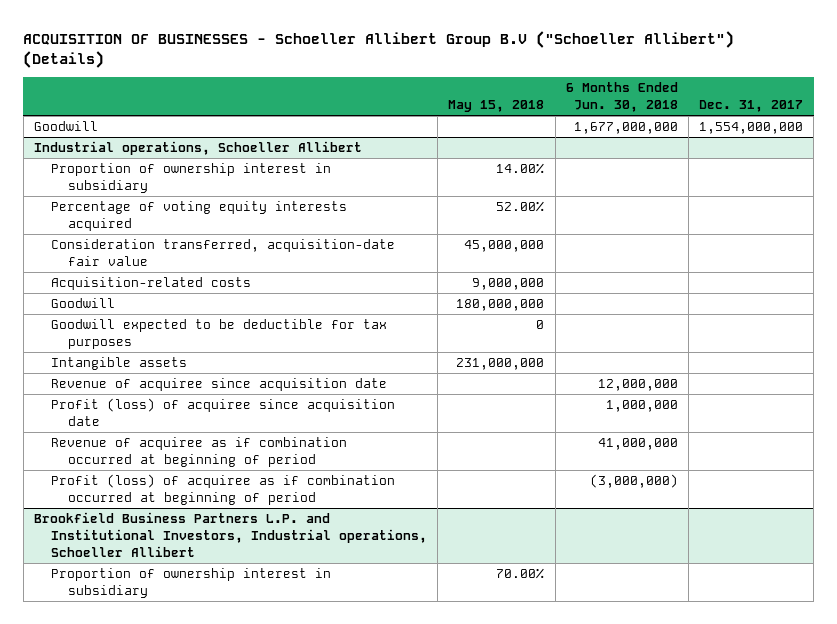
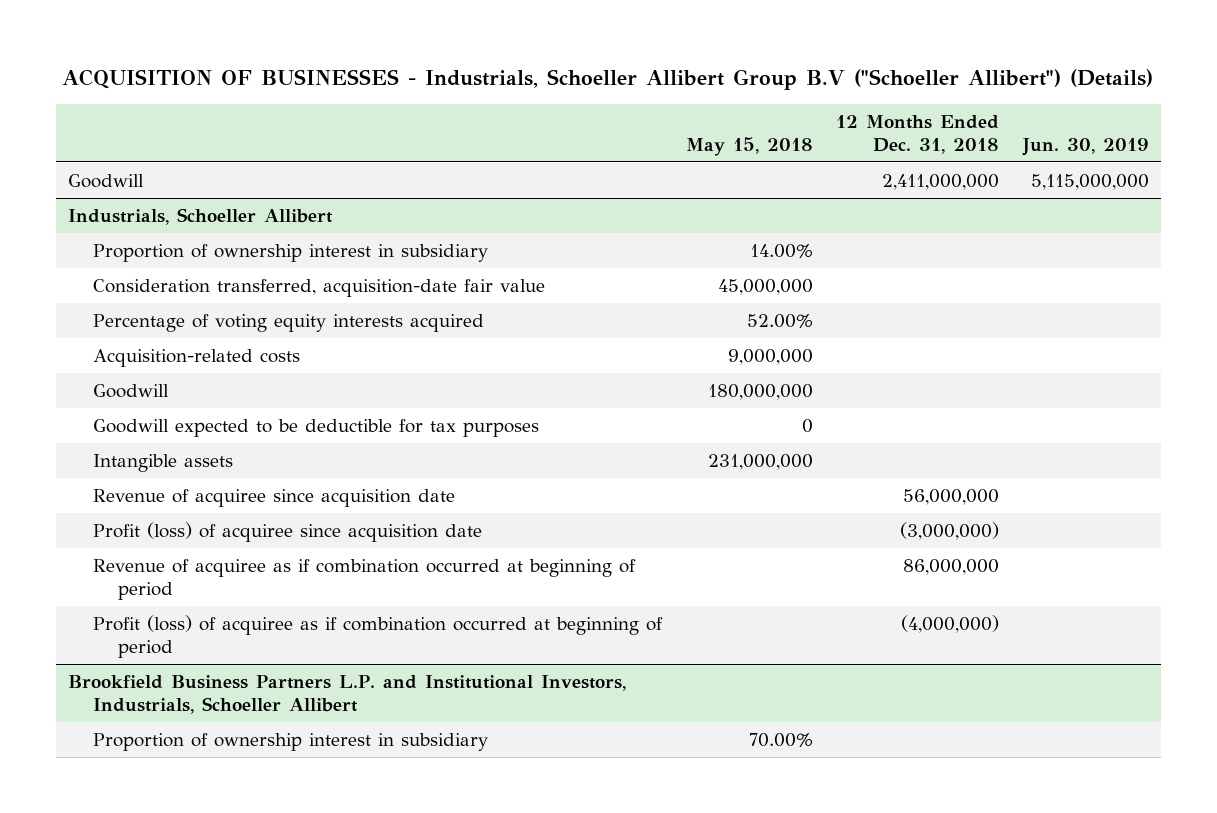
[23,30,735,69] ACQUISITION OF BUSINESSES - Schoeller Allibert Group B.V ("Schoeller Allibert") (Details) -> [62,69,1154,91] ACQUISITION OF BUSINESSES - Industrials, Schoeller Allibert Group B.V ("Schoeller Allibert") (Details)
[565,82,678,113] 6 Months Ended Jun. 30, 2018 -> none
[698,100,803,113] Dec. 31, 2017 -> none
none -> [836,115,1000,154] 12 Months Ended Dec. 31, 2018
none -> [1022,137,1150,156] Jun. 30, 2019
[33,140,362,155] Industrial operations, Schoeller Allibert -> [67,208,333,226] Industrials, Schoeller Allibert
[51,200,348,232] Percentage of voting equity interests acquired -> none
none -> [93,314,485,333] Percentage of voting equity interests acquired
[33,511,428,558] Brookfield Business Partners L.P. and Institutional Investors, Industrial operations, Schoeller Allibert -> [67,675,626,714] Brookfield Business Partners L.P. and Institutional Investors, Industrials, Schoeller Allibert

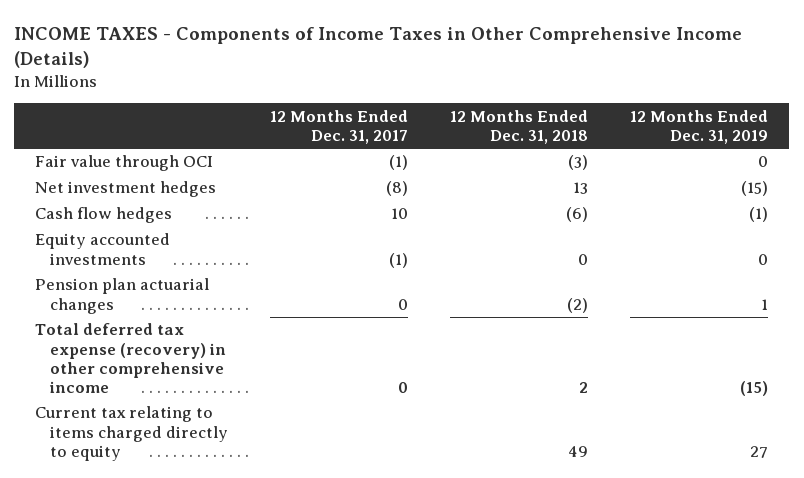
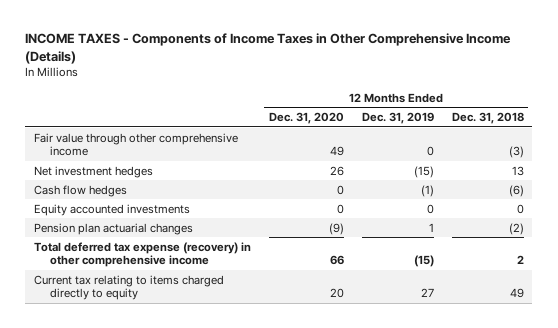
[269,109,408,144] 12 Months Ended Dec. 31, 2017 -> none
none -> [268,112,344,125] Dec. 31, 2020
[35,155,214,172] Fair value through OCI -> [34,132,239,157] Fair value through other comprehensive income

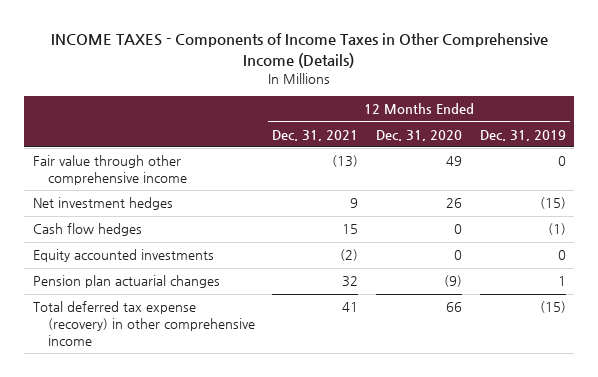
[451,112,524,125] Dec. 31, 2018 -> none
none -> [272,129,359,141] Dec. 31, 2021
[34,274,225,301] Current tax relating to items charged directly to equity -> none

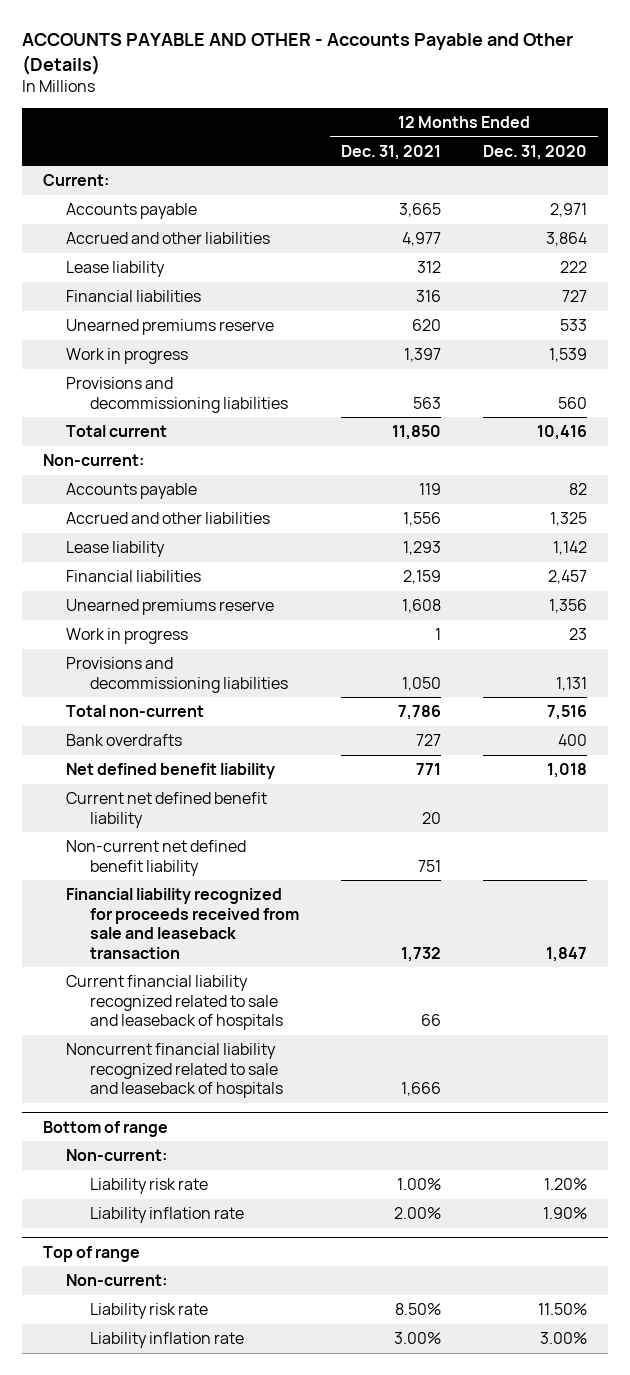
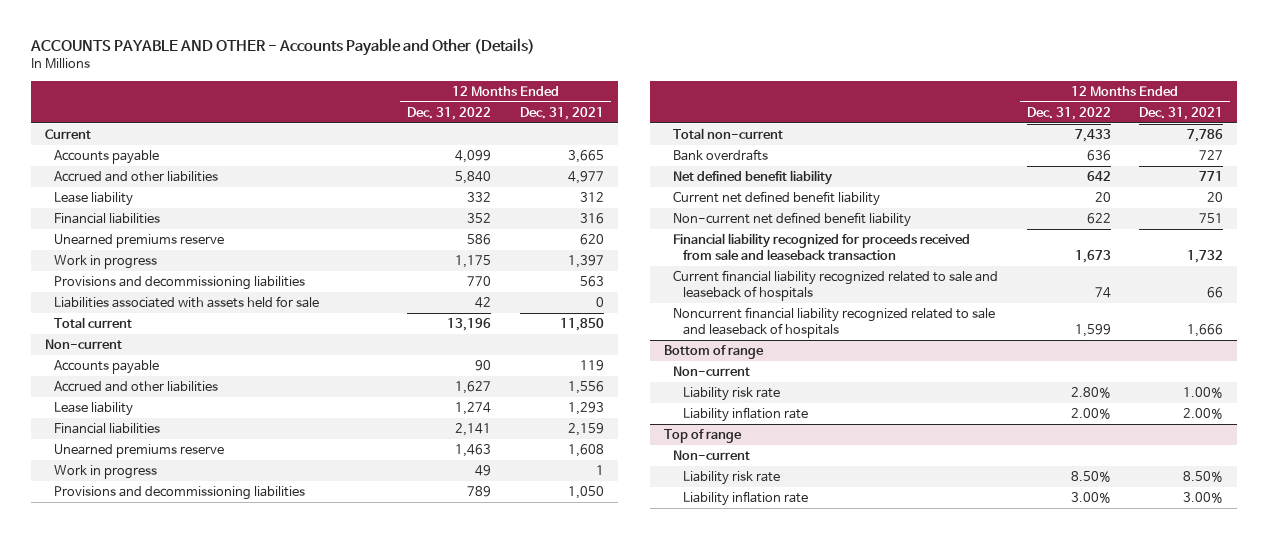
[483,144,588,160] Dec. 31, 2020 -> none
none -> [407,106,492,120] Dec. 31, 2022
[42,174,109,187] Current: -> [44,129,91,140] Current
none -> [54,296,320,309] Liabilities associated with assets held for sale
[42,454,144,467] Non-current: -> [44,339,122,350] Non-current
[66,1149,168,1162] Non-current: -> [673,366,751,377] Non-current
[66,1274,168,1287] Non-current: -> [673,450,751,461] Non-current

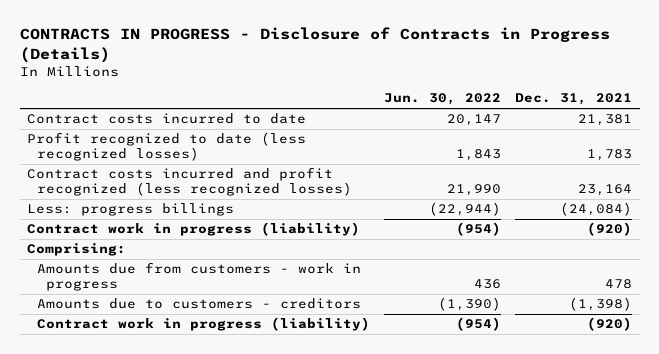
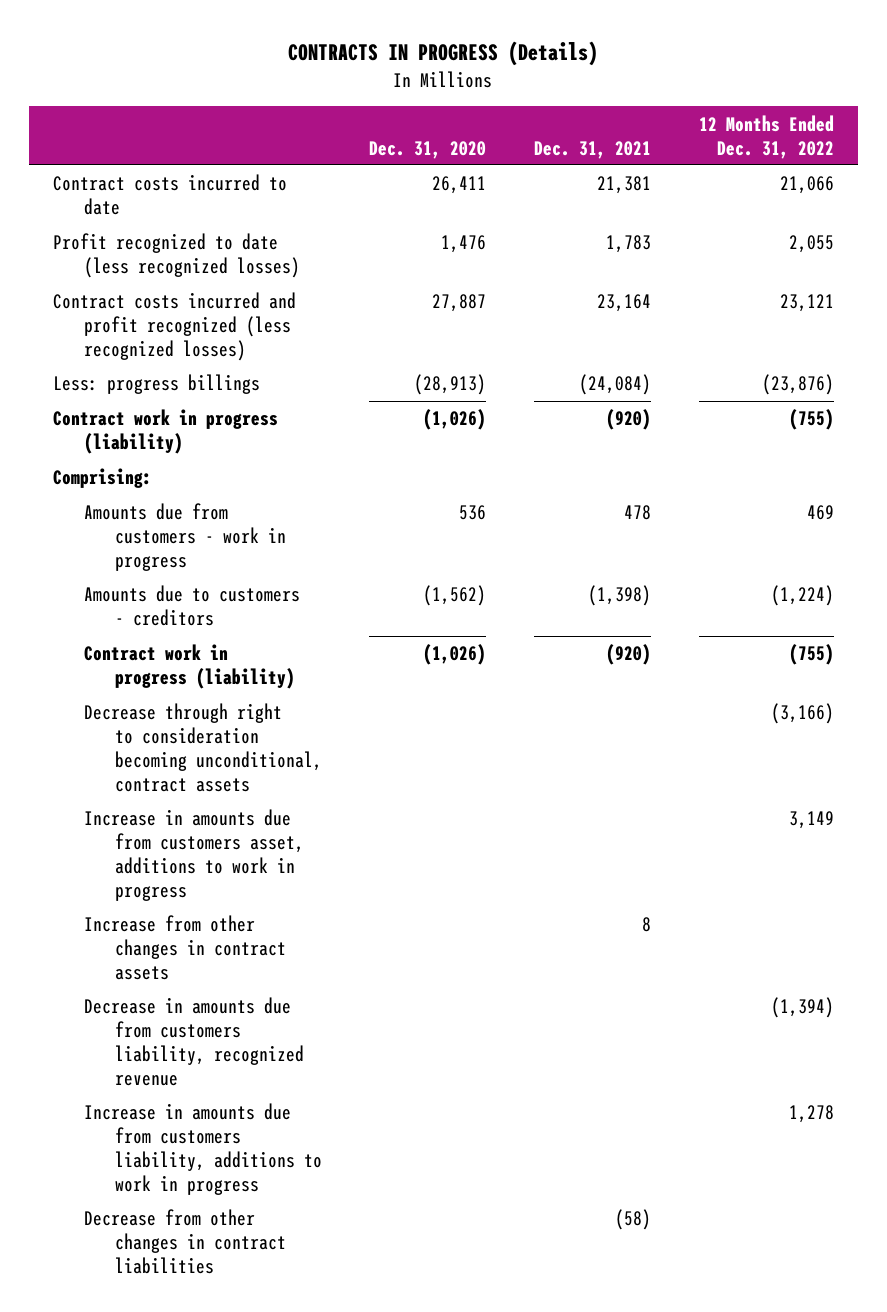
[19,27,610,63] CONTRACTS IN PROGRESS - Disclosure of Contracts in Progress (Details) -> [288,40,599,66] CONTRACTS IN PROGRESS (Details)
[383,93,501,106] Jun. 30, 2022 -> none
none -> [369,140,487,159] Dec. 31, 2020
none -> [698,114,834,159] 12 Months Ended Dec. 31, 2022
none -> [83,703,322,792] Decrease through right to consideration becoming unconditional, contract assets
none -> [83,809,304,901] Increase in amounts due from customers asset, additions to work in progress
none -> [83,915,286,981] Increase from other changes in contract assets
none -> [83,997,304,1086] Decrease in amounts due from customers liability, recognized revenue
none -> [83,1103,322,1195] Increase in amounts due from customers liability, additions to work in progress
none -> [83,1209,286,1275] Decrease from other changes in contract liabilities

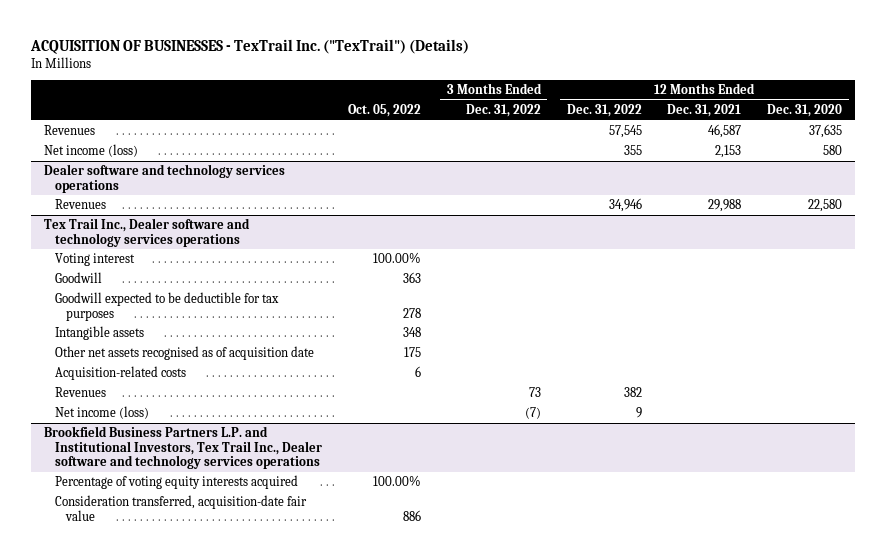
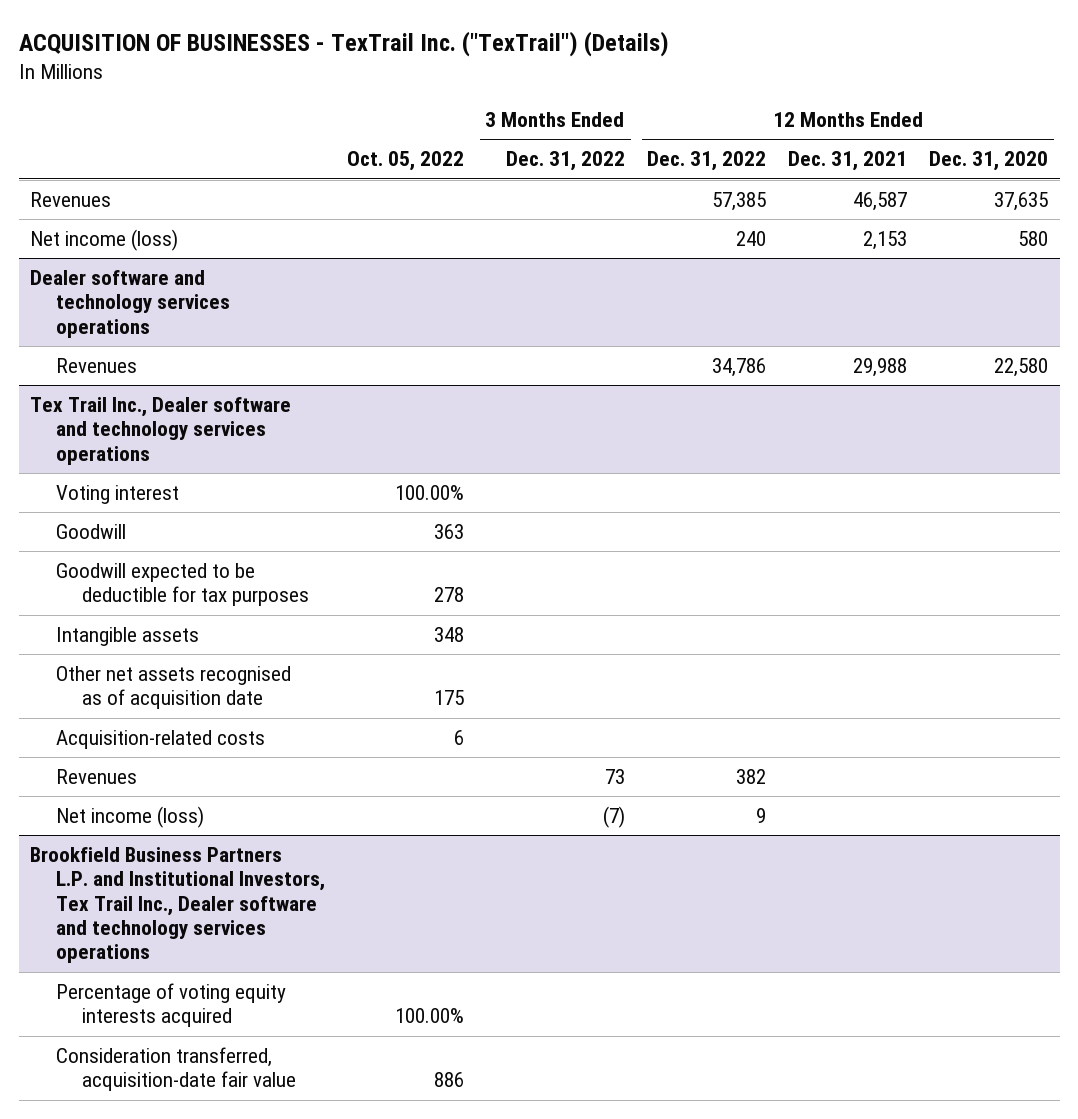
[608,125,642,139] 57,545 -> [712,192,767,212] 57,385
[623,145,642,156] 355 -> [736,231,767,247] 240
[608,198,642,213] 34,946 -> [712,358,767,378] 34,786

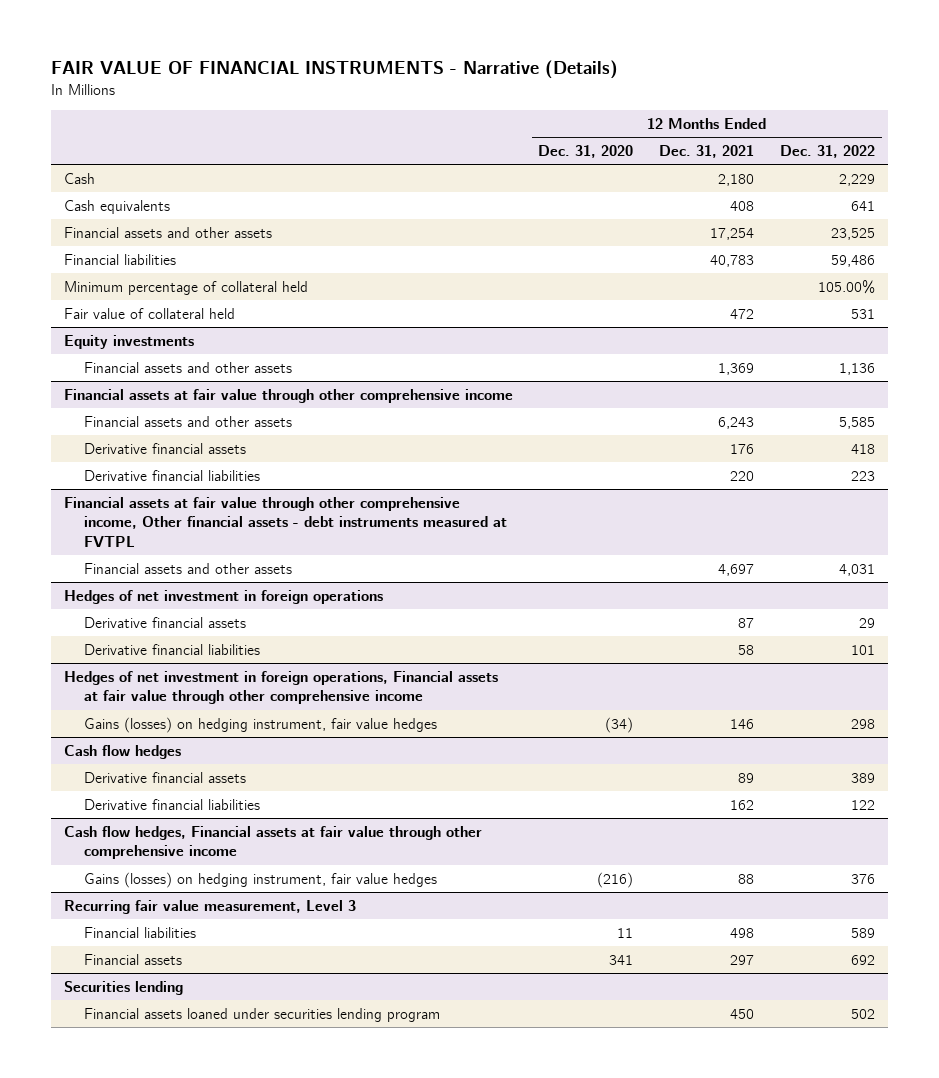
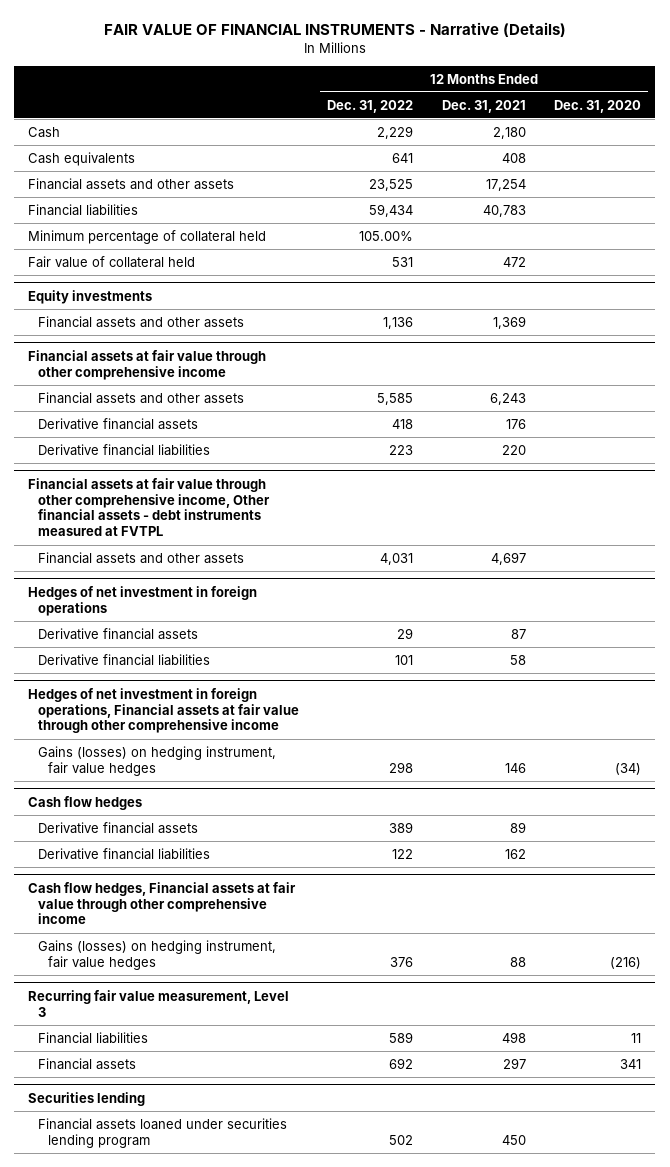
[831,254,876,267] 59,486 -> [369,203,414,217] 59,434

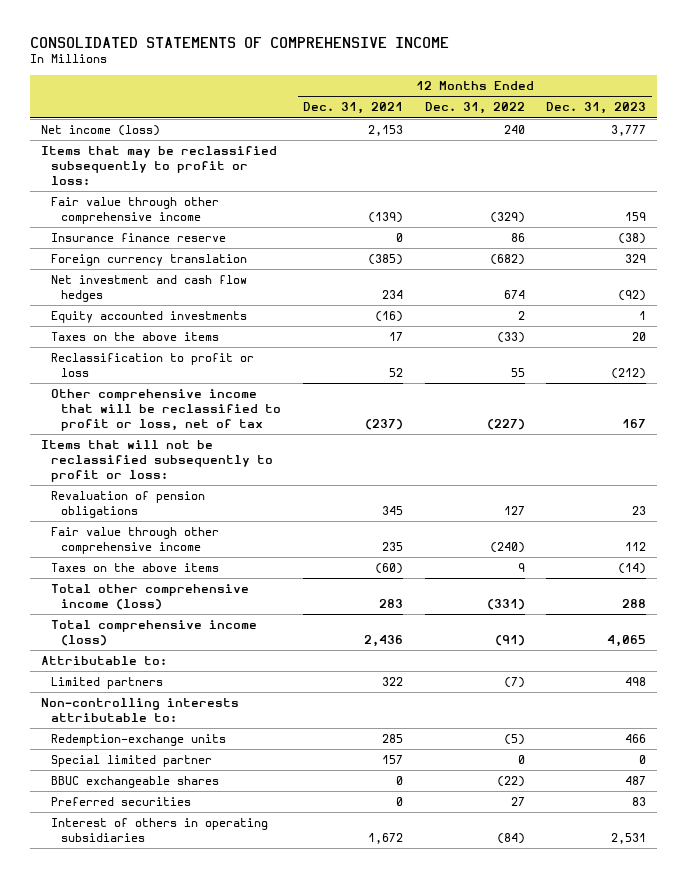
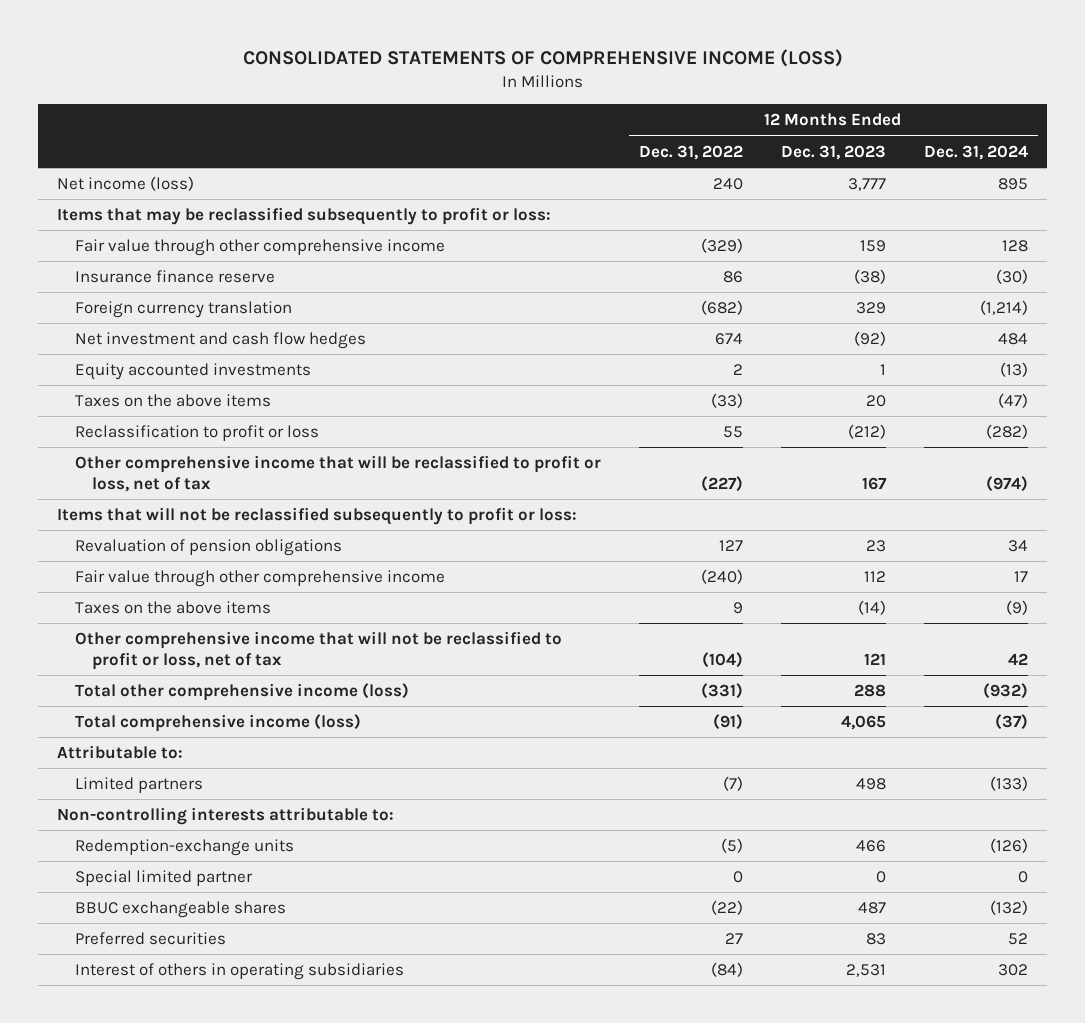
[29,36,449,48] CONSOLIDATED STATEMENTS OF COMPREHENSIVE INCOME -> [242,49,843,68] CONSOLIDATED STATEMENTS OF COMPREHENSIVE INCOME (LOSS)
[302,102,403,115] Dec. 31, 2021 -> none
none -> [924,144,1029,160] Dec. 31, 2024
none -> [74,631,562,670] Other comprehensive income that will not be reclassified to profit or loss, net of tax

